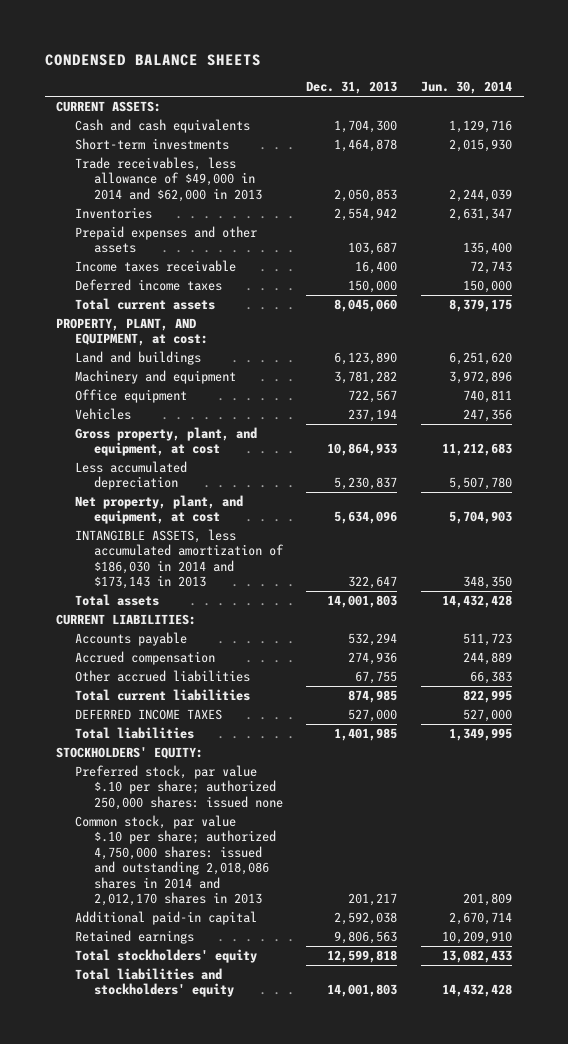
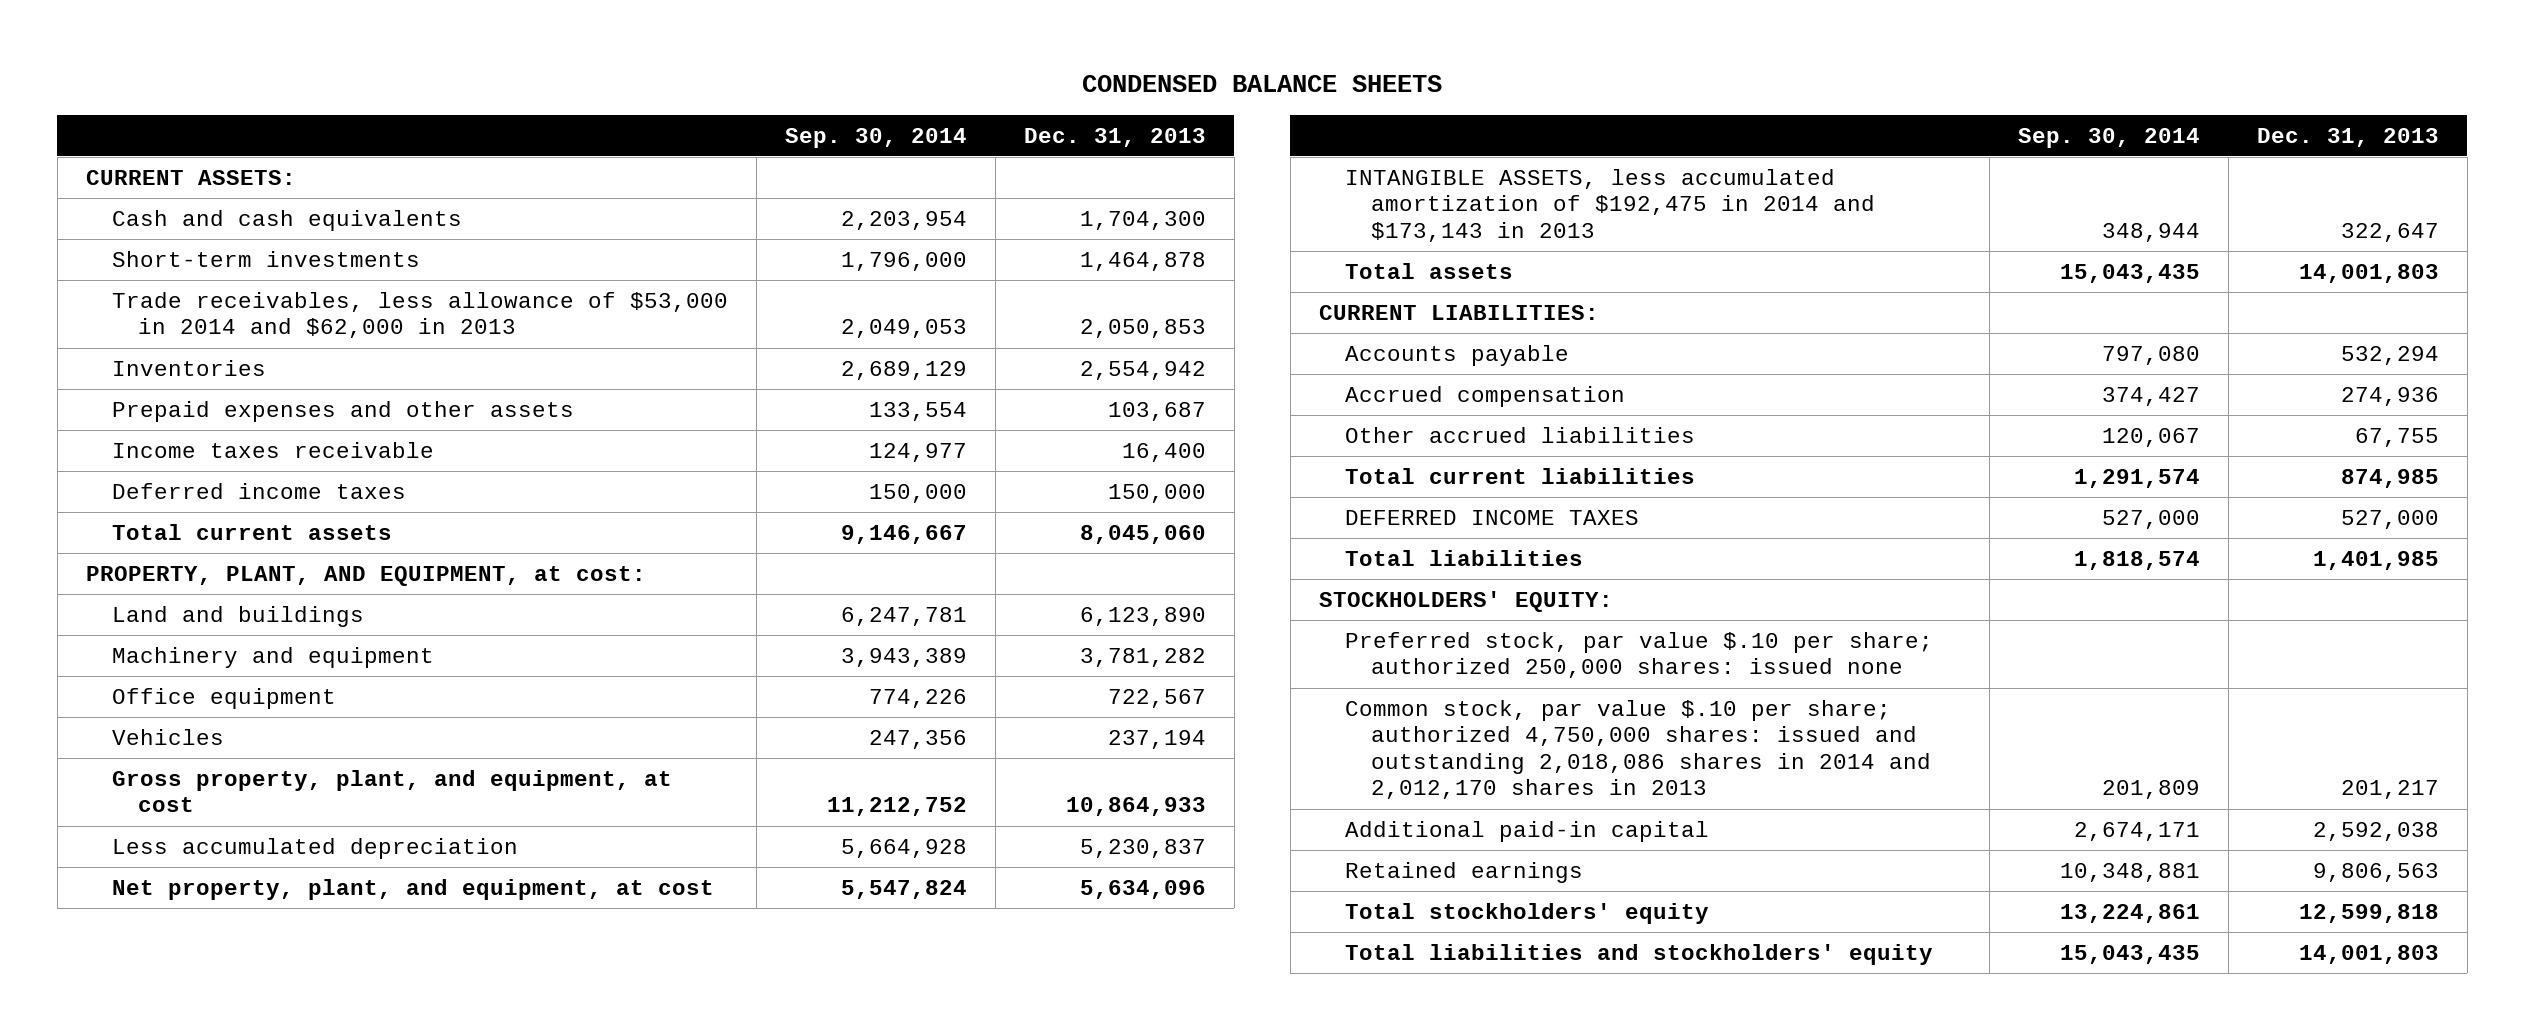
[420,81,512,95] Jun. 30, 2014 -> none
none -> [784,127,967,148] Sep. 30, 2014
[74,156,262,202] Trade receivables, less allowance of $49,000 in 2014 and $62,000 in 2013 -> [112,292,729,339] Trade receivables, less allowance of $53,000 in 2014 and $62,000 in 2013
[74,528,284,590] INTANGIBLE ASSETS, less accumulated amortization of $186,030 in 2014 and $173,143 in 2013 -> [1344,169,1876,242] INTANGIBLE ASSETS, less accumulated amortization of $192,475 in 2014 and $173,143 in 2013

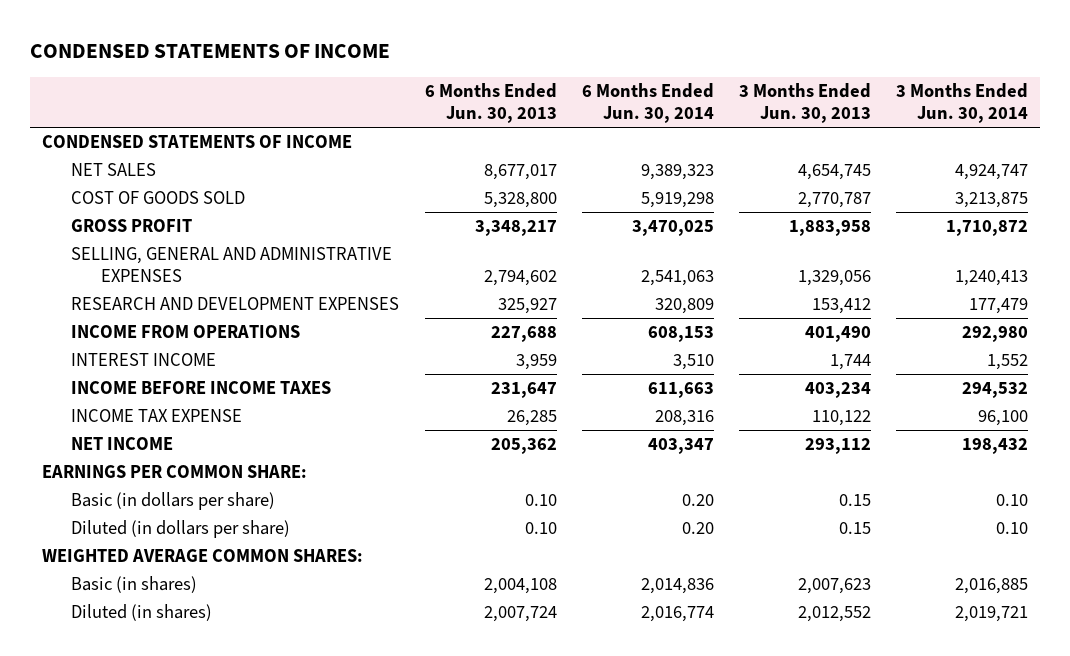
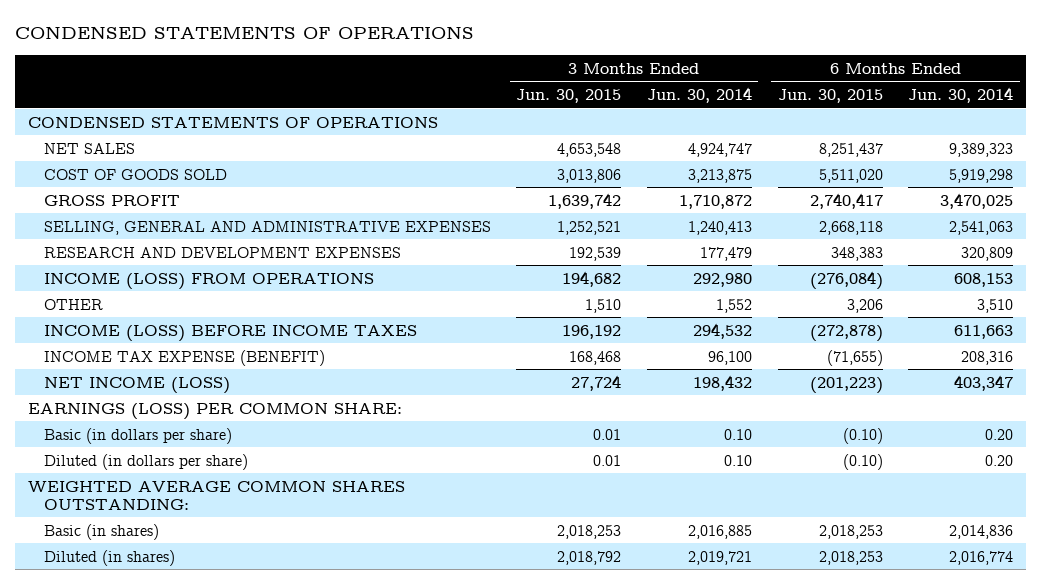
[29,44,390,59] CONDENSED STATEMENTS OF INCOME -> [14,26,474,40] CONDENSED STATEMENTS OF OPERATIONS
[424,82,557,124] 6 Months Ended Jun. 30, 2013 -> none
[738,82,871,124] 3 Months Ended Jun. 30, 2013 -> none
none -> [516,88,622,103] Jun. 30, 2015
none -> [777,88,883,103] Jun. 30, 2015
[42,135,353,149] CONDENSED STATEMENTS OF INCOME -> [27,116,438,128] CONDENSED STATEMENTS OF OPERATIONS
[71,325,301,339] INCOME FROM OPERATIONS -> [43,272,374,290] INCOME (LOSS) FROM OPERATIONS
[71,353,217,367] INTEREST INCOME -> [43,298,103,310] OTHER
[71,381,332,395] INCOME BEFORE INCOME TAXES -> [43,324,417,342] INCOME (LOSS) BEFORE INCOME TAXES
[71,409,243,423] INCOME TAX EXPENSE -> [43,349,325,366] INCOME TAX EXPENSE (BENEFIT)
[71,437,174,451] NET INCOME -> [43,376,230,394] NET INCOME (LOSS)
[42,465,308,479] EARNINGS PER COMMON SHARE: -> [27,402,402,420] EARNINGS (LOSS) PER COMMON SHARE:
[42,549,364,563] WEIGHTED AVERAGE COMMON SHARES: -> [27,480,405,510] WEIGHTED AVERAGE COMMON SHARES OUTSTANDING:

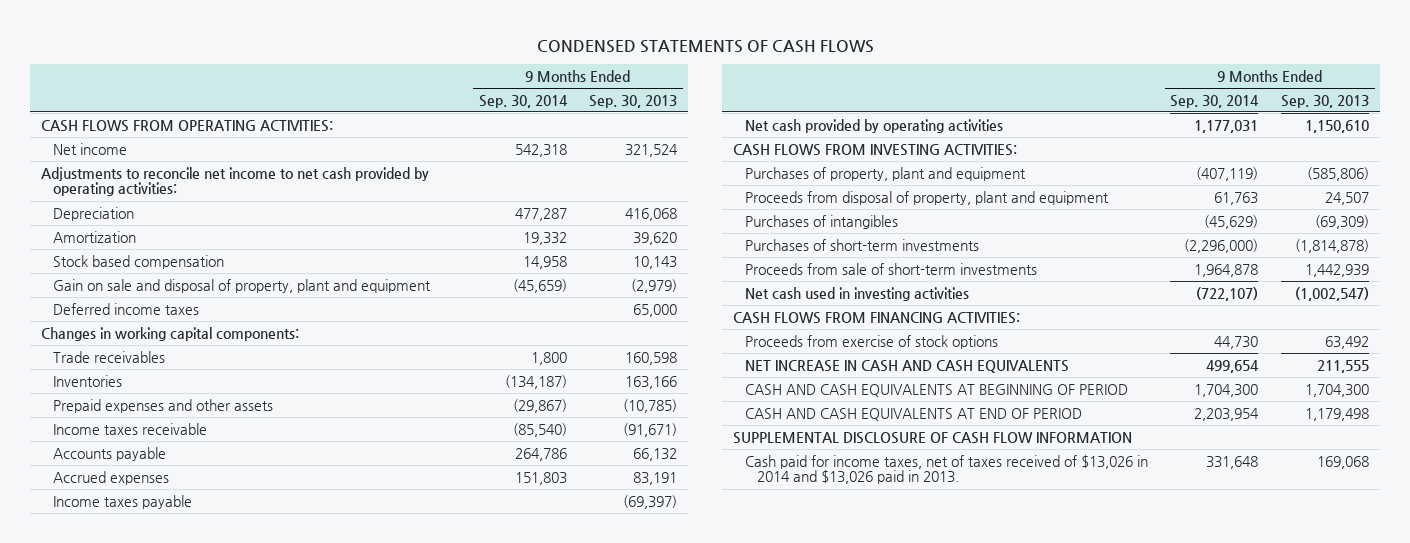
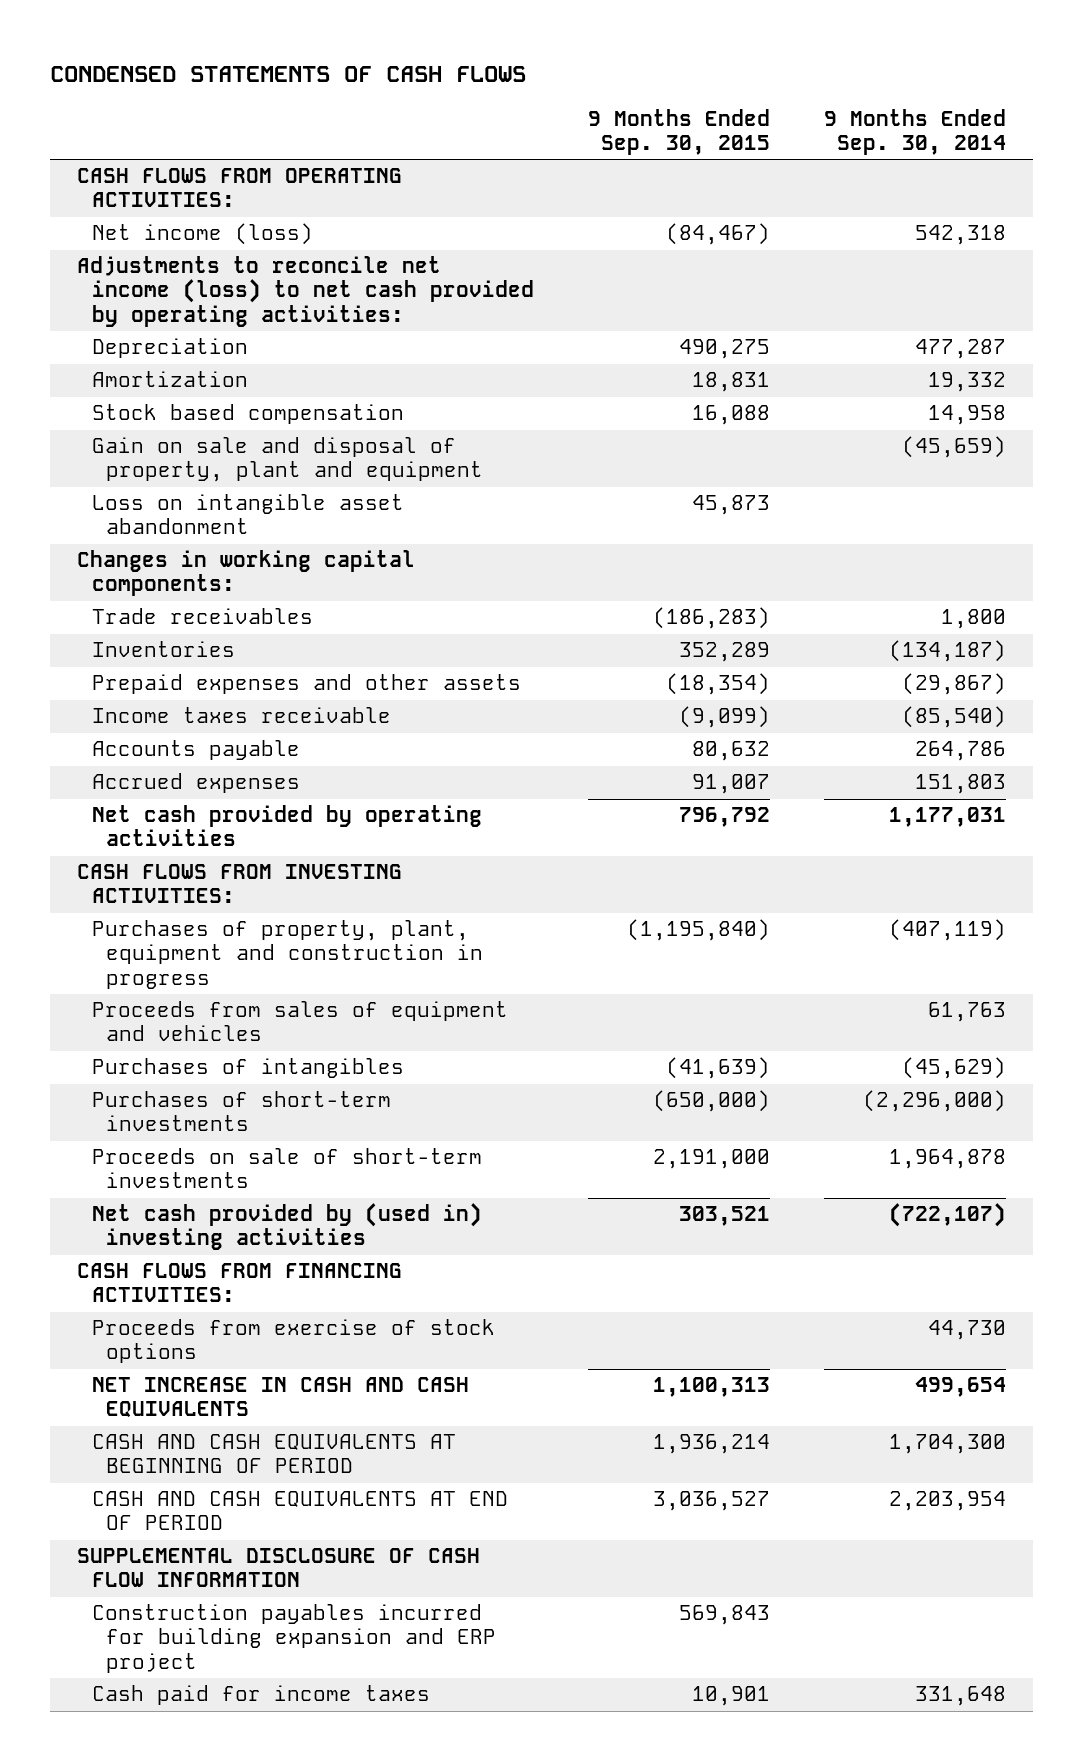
[589,94,678,108] Sep. 30, 2013 -> none
none -> [587,109,770,156] 9 Months Ended Sep. 30, 2015
[53,142,128,155] Net income -> [91,223,313,246] Net income (loss)
[41,166,430,197] Adjustments to reconcile net income to net cash provided by operating activities: -> [77,256,534,327] Adjustments to reconcile net income (loss) to net cash provided by operating activities:
[53,302,200,315] Deferred income taxes -> none
none -> [91,494,404,535] Loss on intangible asset abandonment
[53,494,193,509] Income taxes payable -> none
[744,166,1026,181] Purchases of property, plant and equipment -> [91,920,484,989] Purchases of property, plant, equipment and construction in progress
[744,190,1109,205] Proceeds from disposal of property, plant and equipment -> [91,1001,508,1042] Proceeds from sales of equipment and vehicles
[744,262,1037,275] Proceeds from sale of short-term investments -> [91,1148,482,1189] Proceeds on sale of short-term investments
[744,286,969,301] Net cash used in investing activities -> [91,1203,482,1251] Net cash provided by (used in) investing activities
none -> [91,1604,497,1673] Construction payables incurred for building expansion and ERP project
[744,454,1148,485] Cash paid for income taxes, net of taxes received of $13,026 in 2014 and $13,026 paid in 2013. -> [91,1685,430,1706] Cash paid for income taxes

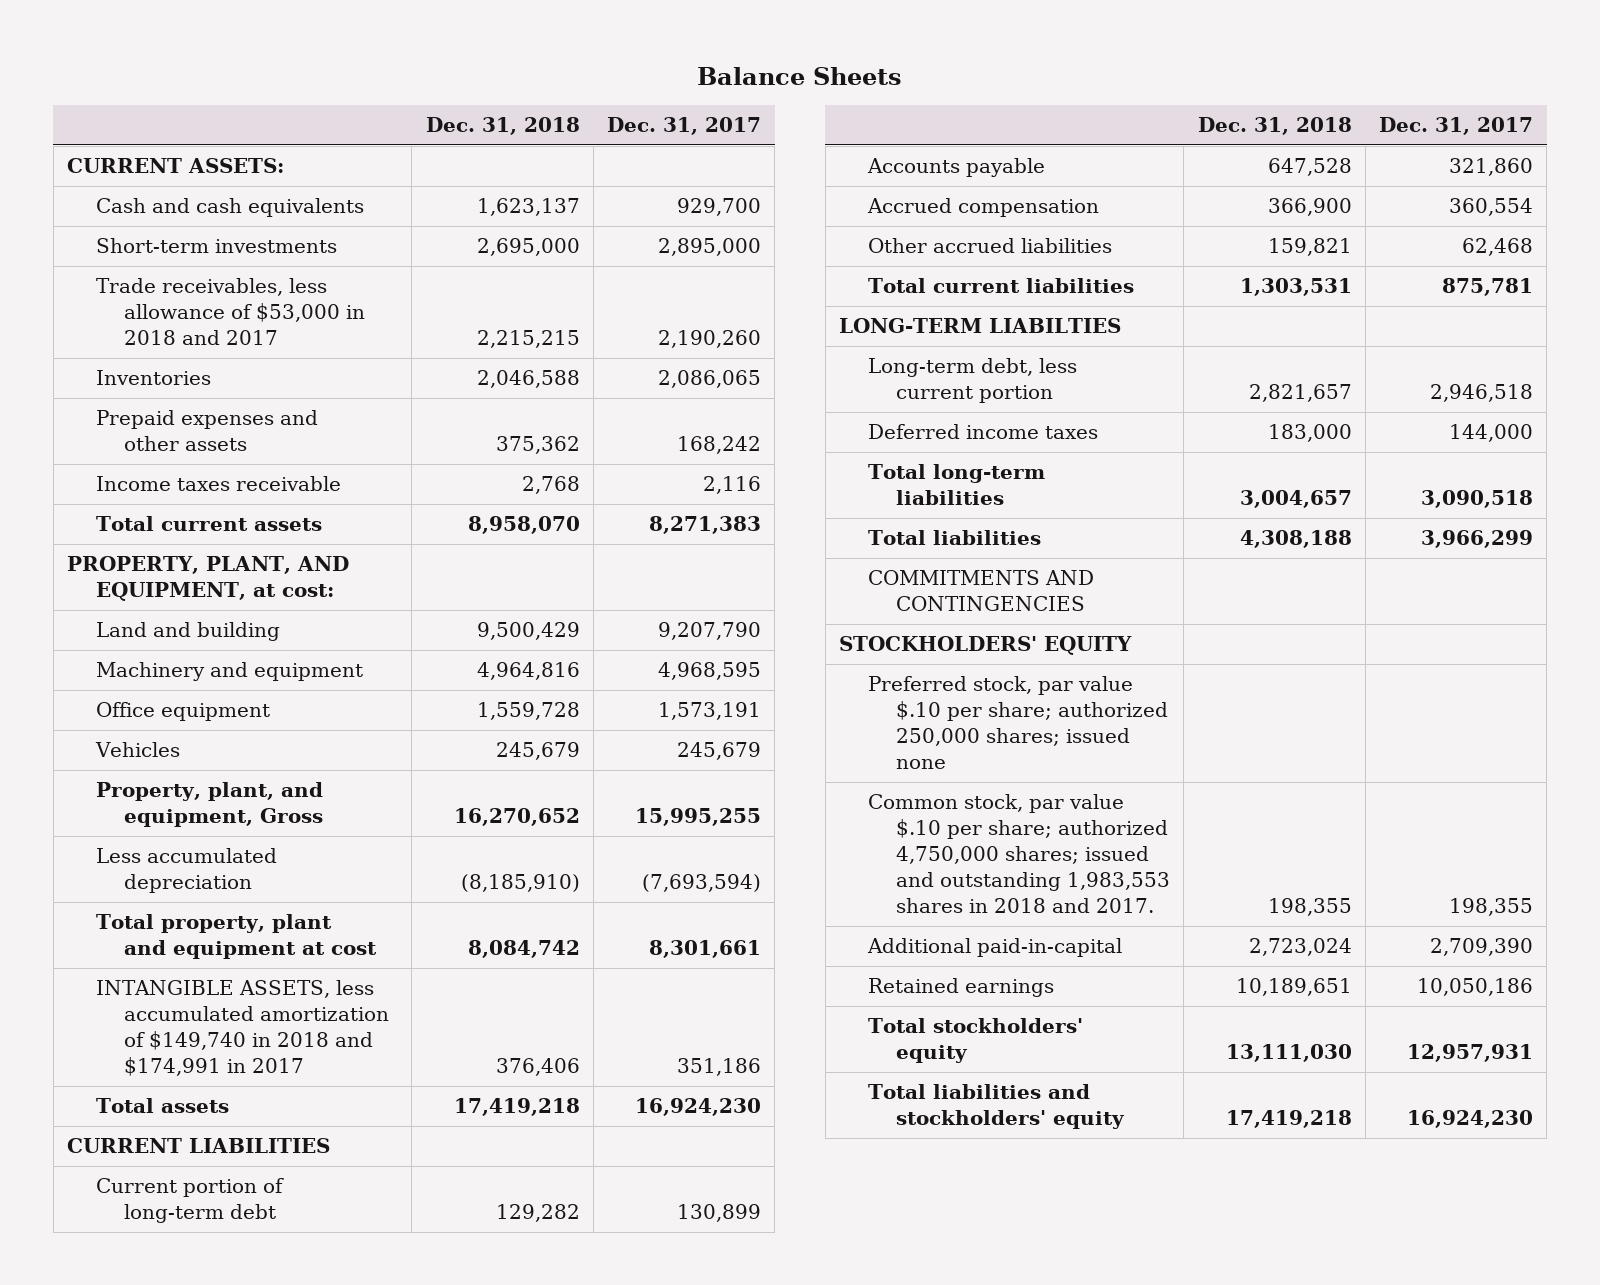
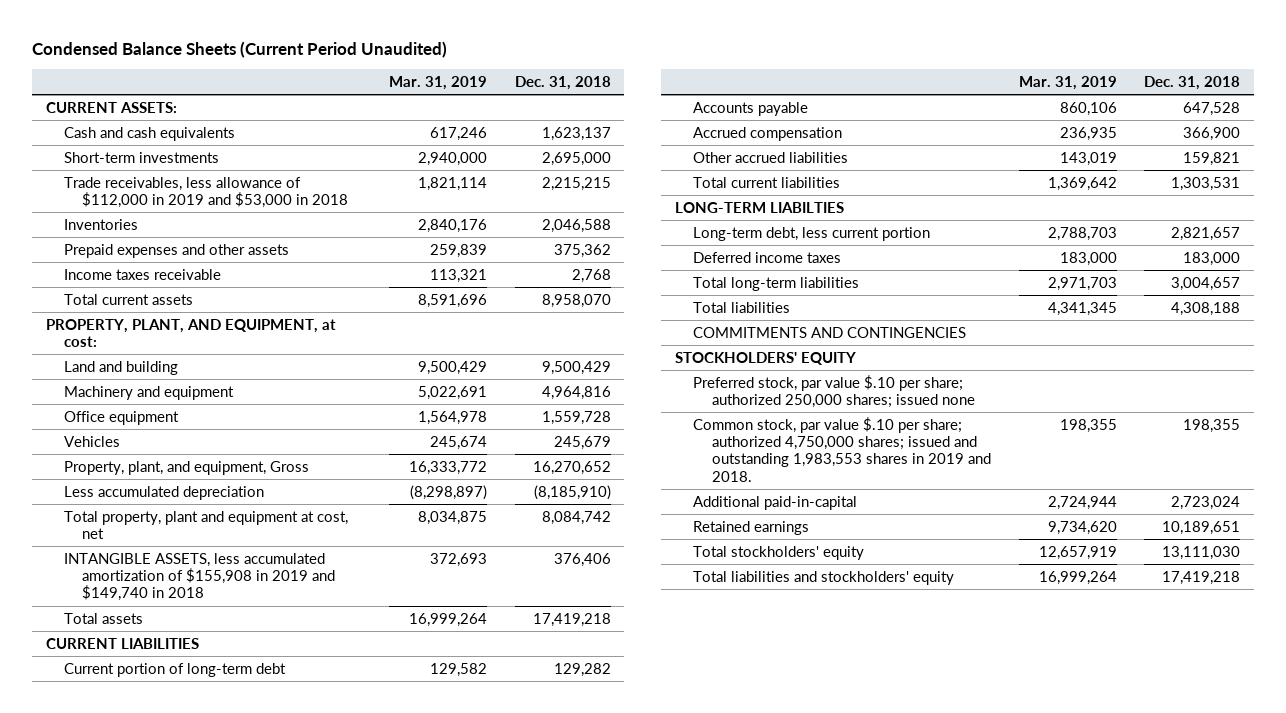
[696,66,902,85] Balance Sheets -> [31,40,447,58] Condensed Balance Sheets (Current Period Unaudited)
[606,117,761,136] Dec. 31, 2017 -> none
none -> [389,76,488,91] Mar. 31, 2019
[95,278,366,346] Trade receivables, less allowance of $53,000 in 2018 and 2017 -> [63,176,349,209] Trade receivables, less allowance of $112,000 in 2019 and $53,000 in 2018
[95,914,378,960] Total property, plant and equipment at cost -> [63,510,348,540] Total property, plant and equipment at cost, net
[95,980,390,1077] INTANGIBLE ASSETS, less accumulated amortization of $149,740 in 2018 and $174,991 in 2017 -> [63,552,336,602] INTANGIBLE ASSETS, less accumulated amortization of $155,908 in 2019 and $149,740 in 2018
[867,794,1171,914] Common stock, par value $.10 per share; authorized 4,750,000 shares; issued and outstanding 1,983,553 shares in 2018 and 2017. -> [693,416,991,482] Common stock, par value $.10 per share; authorized 4,750,000 shares; issued and outstanding 1,983,553 shares in 2019 and 2018.

